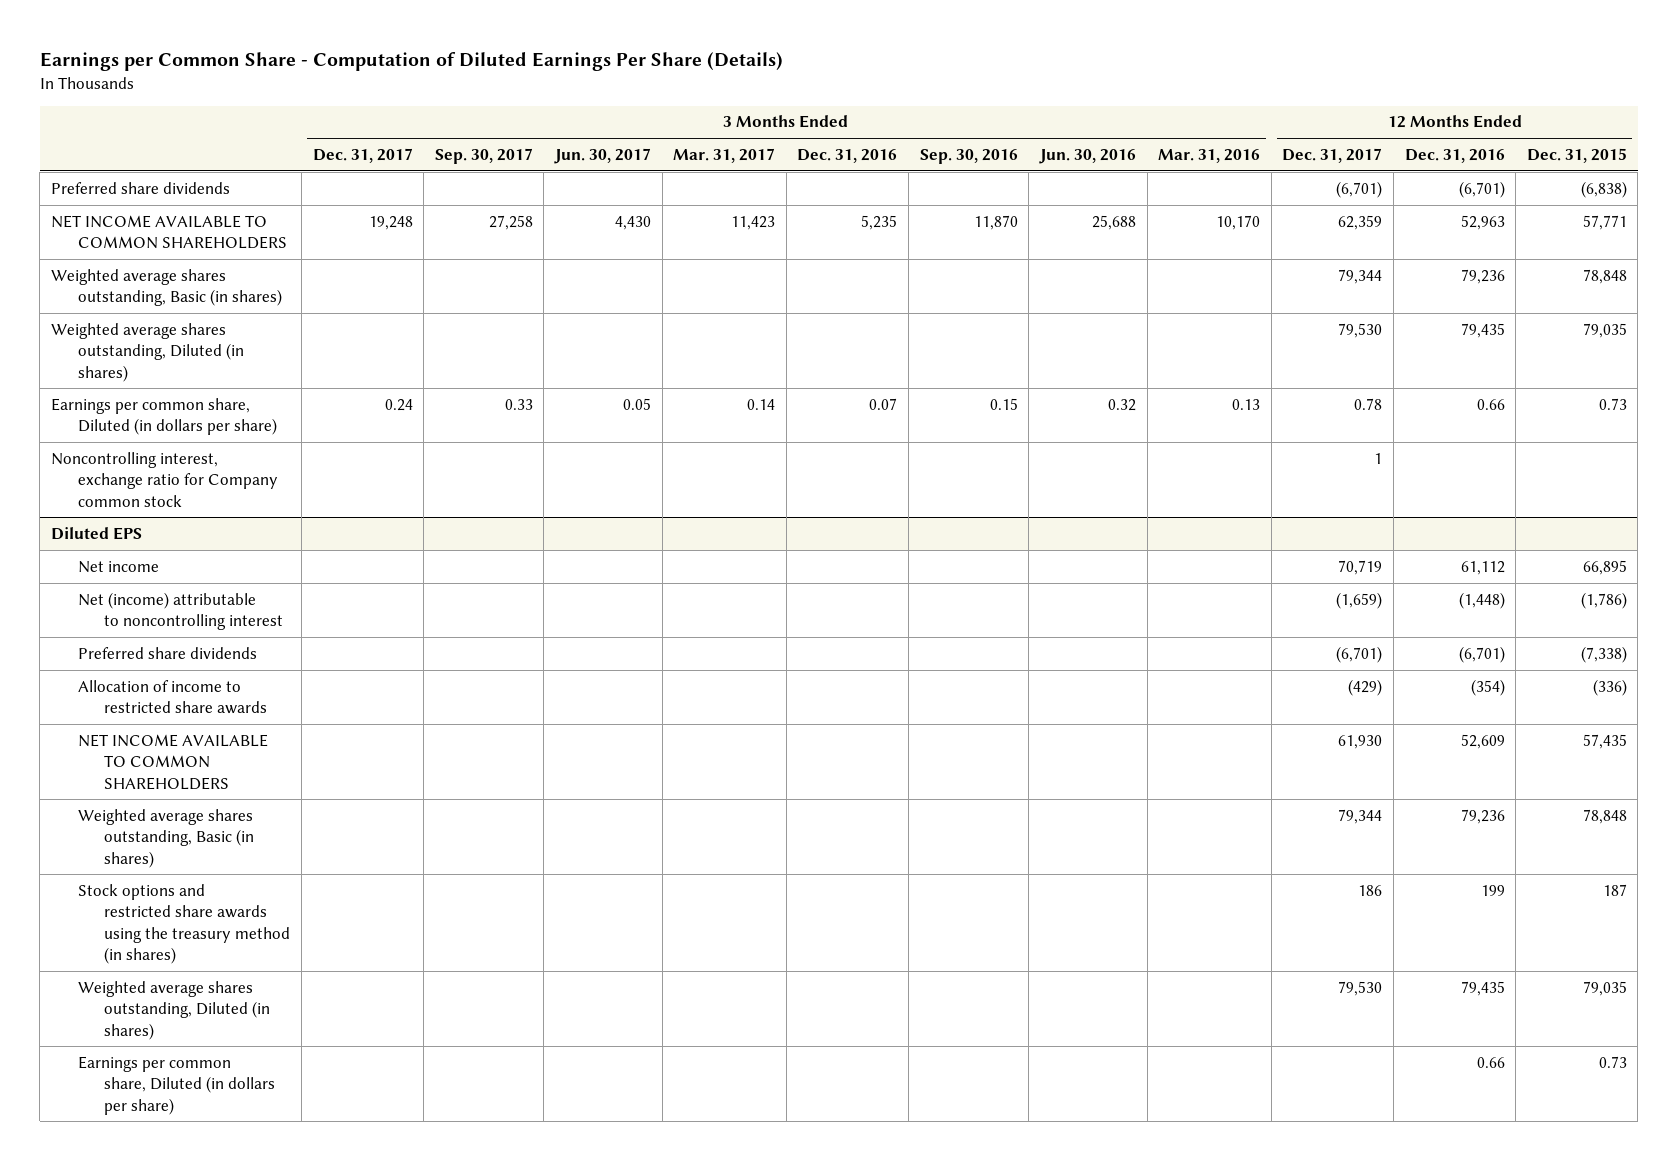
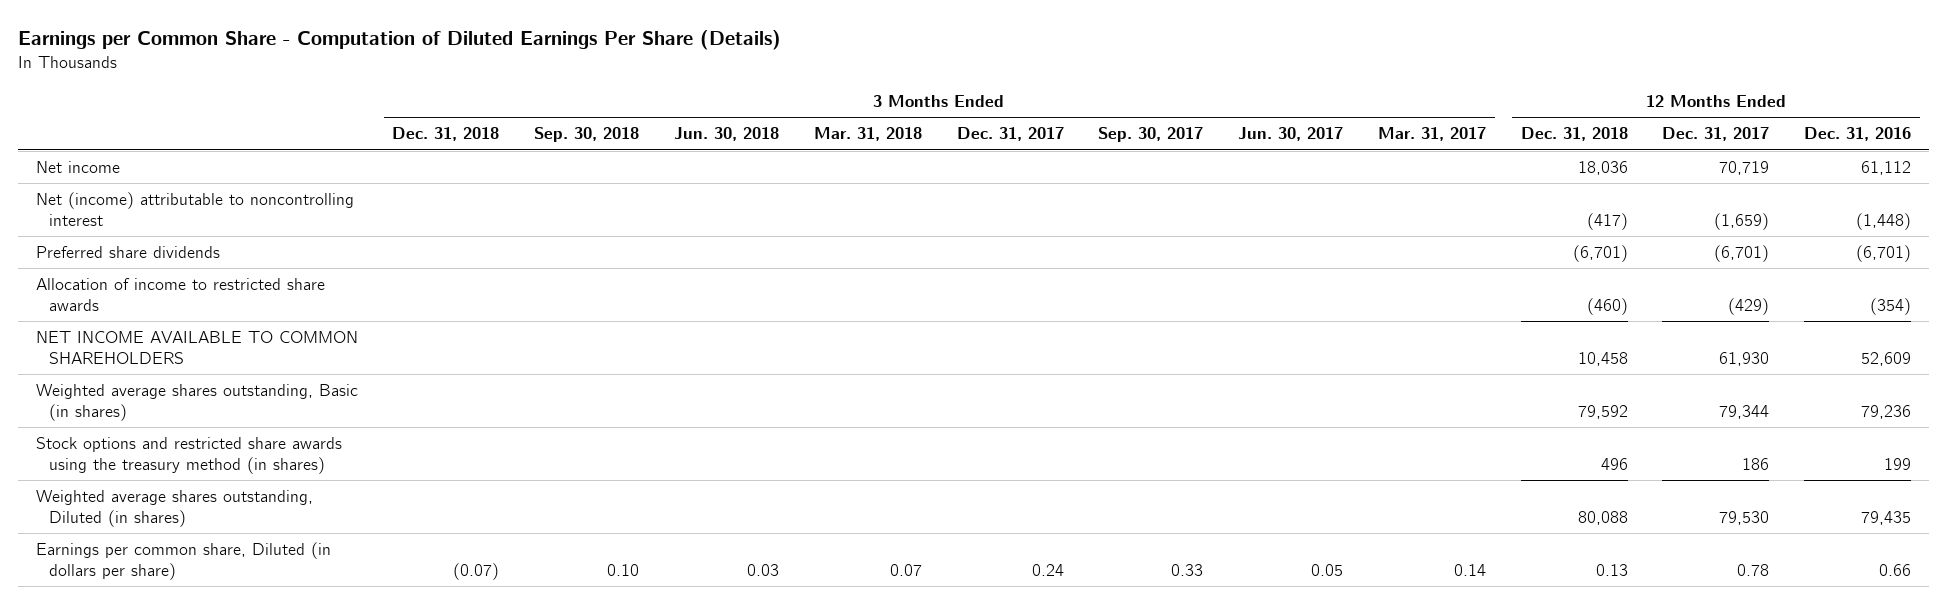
[797,148,898,163] Dec. 31, 2016 -> none
[919,148,1018,164] Sep. 30, 2016 -> none
[1038,148,1136,164] Jun. 30, 2016 -> none
[1158,148,1261,163] Mar. 31, 2016 -> none
[1526,147,1627,163] Dec. 31, 2015 -> none
none -> [392,127,500,142] Dec. 31, 2018
none -> [534,127,640,143] Sep. 30, 2018
none -> [673,127,779,142] Jun. 30, 2018
none -> [813,127,922,142] Mar. 31, 2018
none -> [1520,127,1628,142] Dec. 31, 2018
[50,181,230,194] Preferred share dividends -> none
[50,214,287,250] NET INCOME AVAILABLE TO COMMON SHAREHOLDERS -> none
[50,268,282,307] Weighted average shares outstanding, Basic (in shares) -> none
[50,322,244,382] Weighted average shares outstanding, Diluted (in shares) -> none
[50,451,278,507] Noncontrolling interest, exchange ratio for Company common stock -> none
[50,526,142,540] Diluted EPS -> none
[77,1055,276,1115] Earnings per common share, Diluted (in dollars per share) -> none
[50,397,277,436] Earnings per common share, Diluted (in dollars per share) -> [35,542,331,580] Earnings per common share, Diluted (in dollars per share)

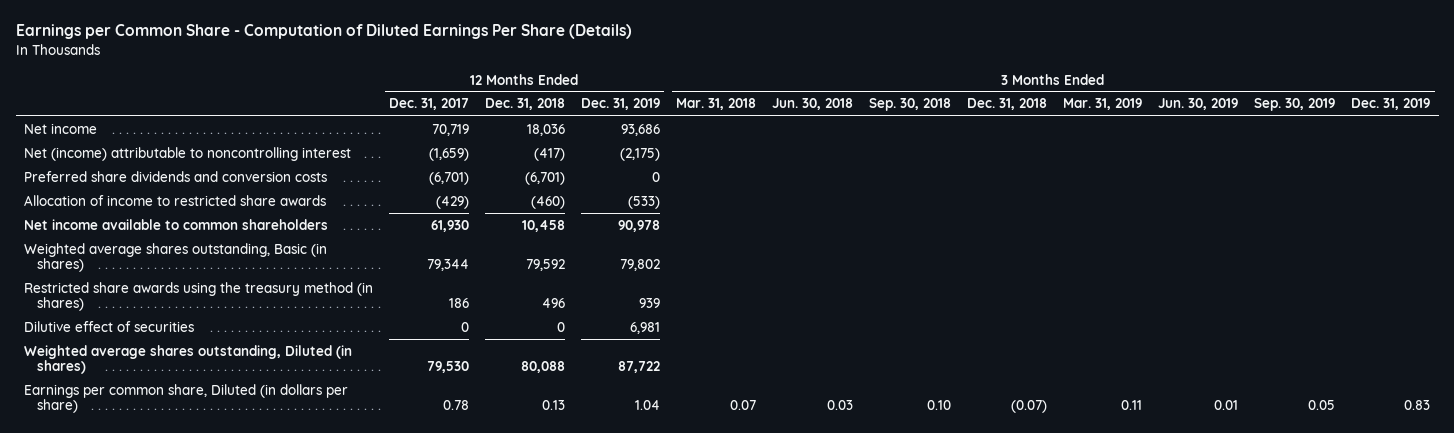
[956,127,1064,142] Dec. 31, 2017 -> none
[1098,127,1204,143] Sep. 30, 2017 -> none
[1238,127,1344,142] Jun. 30, 2017 -> none
[1377,127,1486,142] Mar. 31, 2017 -> none
[1804,127,1912,142] Dec. 31, 2016 -> none
none -> [580,98,660,111] Dec. 31, 2019
none -> [1063,98,1143,111] Mar. 31, 2019
none -> [1158,98,1239,111] Jun. 30, 2019
none -> [1254,98,1336,112] Sep. 30, 2019
none -> [1351,98,1431,111] Dec. 31, 2019
[35,246,220,259] Preferred share dividends -> [23,170,327,182] Preferred share dividends and conversion costs
[35,331,358,364] NET INCOME AVAILABLE TO COMMON SHAREHOLDERS -> [23,218,328,230] Net income available to common shareholders
[35,437,342,474] Stock options and restricted share awards using the treasury method (in shares) -> [23,281,373,312] Restricted share awards using the treasury method (in shares)
none -> [23,320,194,332] Dilutive effect of securities

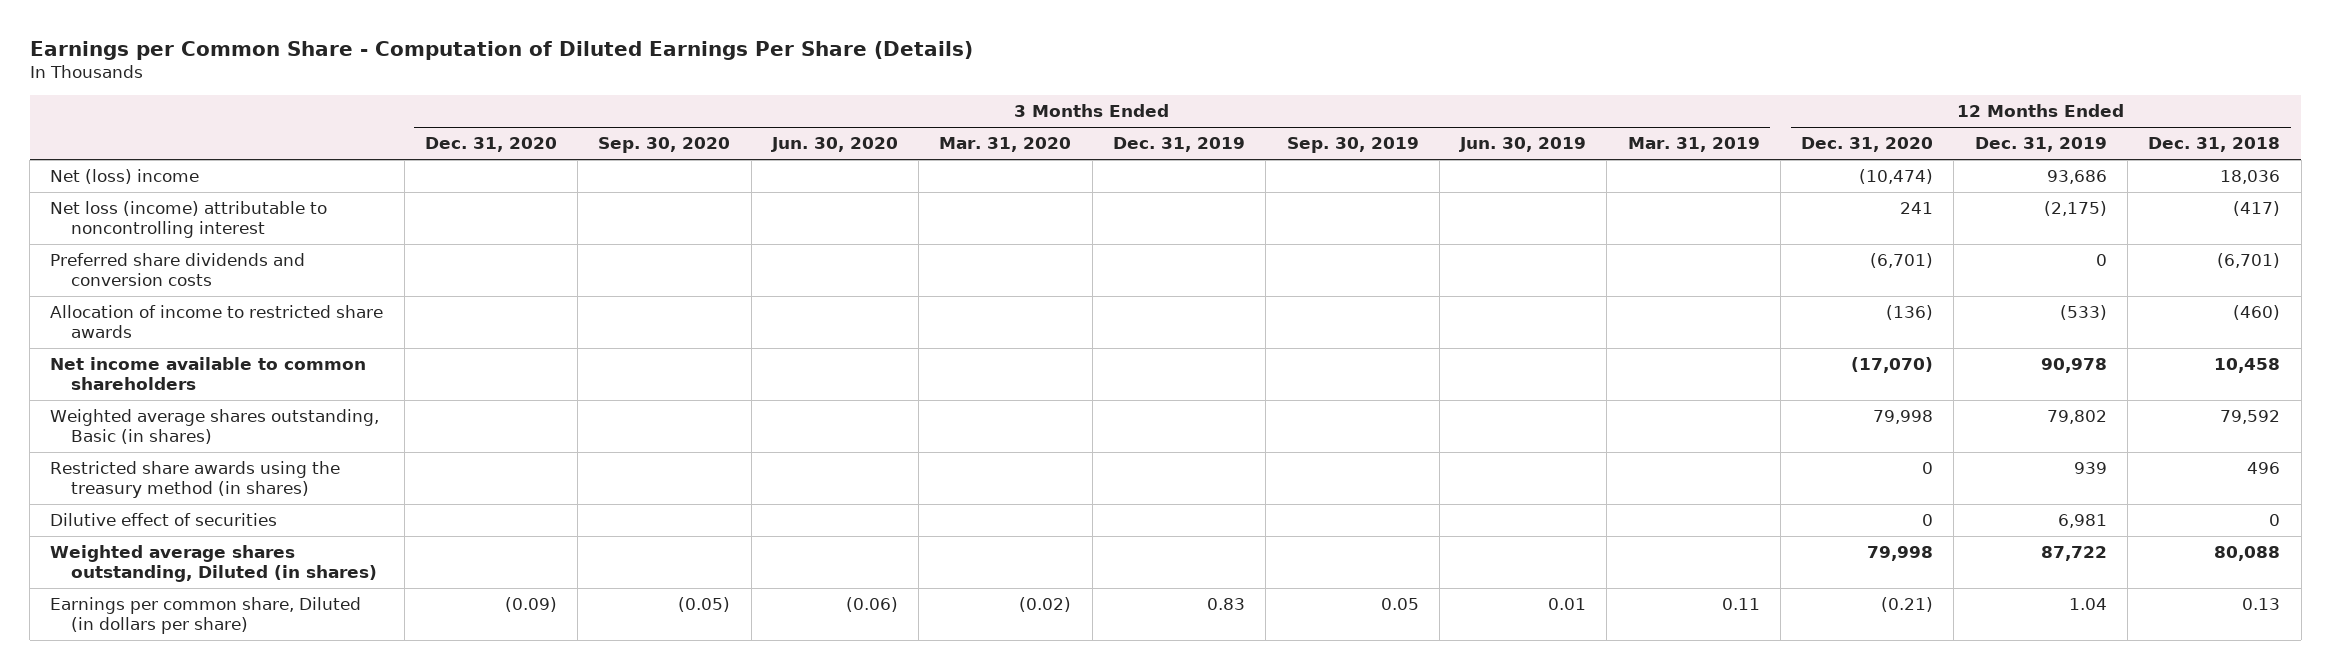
[388,98,469,111] Dec. 31, 2017 -> none
[676,98,757,111] Mar. 31, 2018 -> none
[772,98,854,111] Jun. 30, 2018 -> none
[869,98,952,112] Sep. 30, 2018 -> none
[967,98,1048,111] Dec. 31, 2018 -> none
none -> [424,137,557,153] Dec. 31, 2020
none -> [598,137,731,154] Sep. 30, 2020
none -> [770,137,898,153] Jun. 30, 2020
none -> [939,137,1072,153] Mar. 31, 2020
none -> [1801,137,1934,153] Dec. 31, 2020
[23,122,97,134] Net income -> [50,169,200,185] Net (loss) income
[23,146,351,161] Net (income) attributable to noncontrolling interest -> [50,201,328,239] Net loss (income) attributable to noncontrolling interest

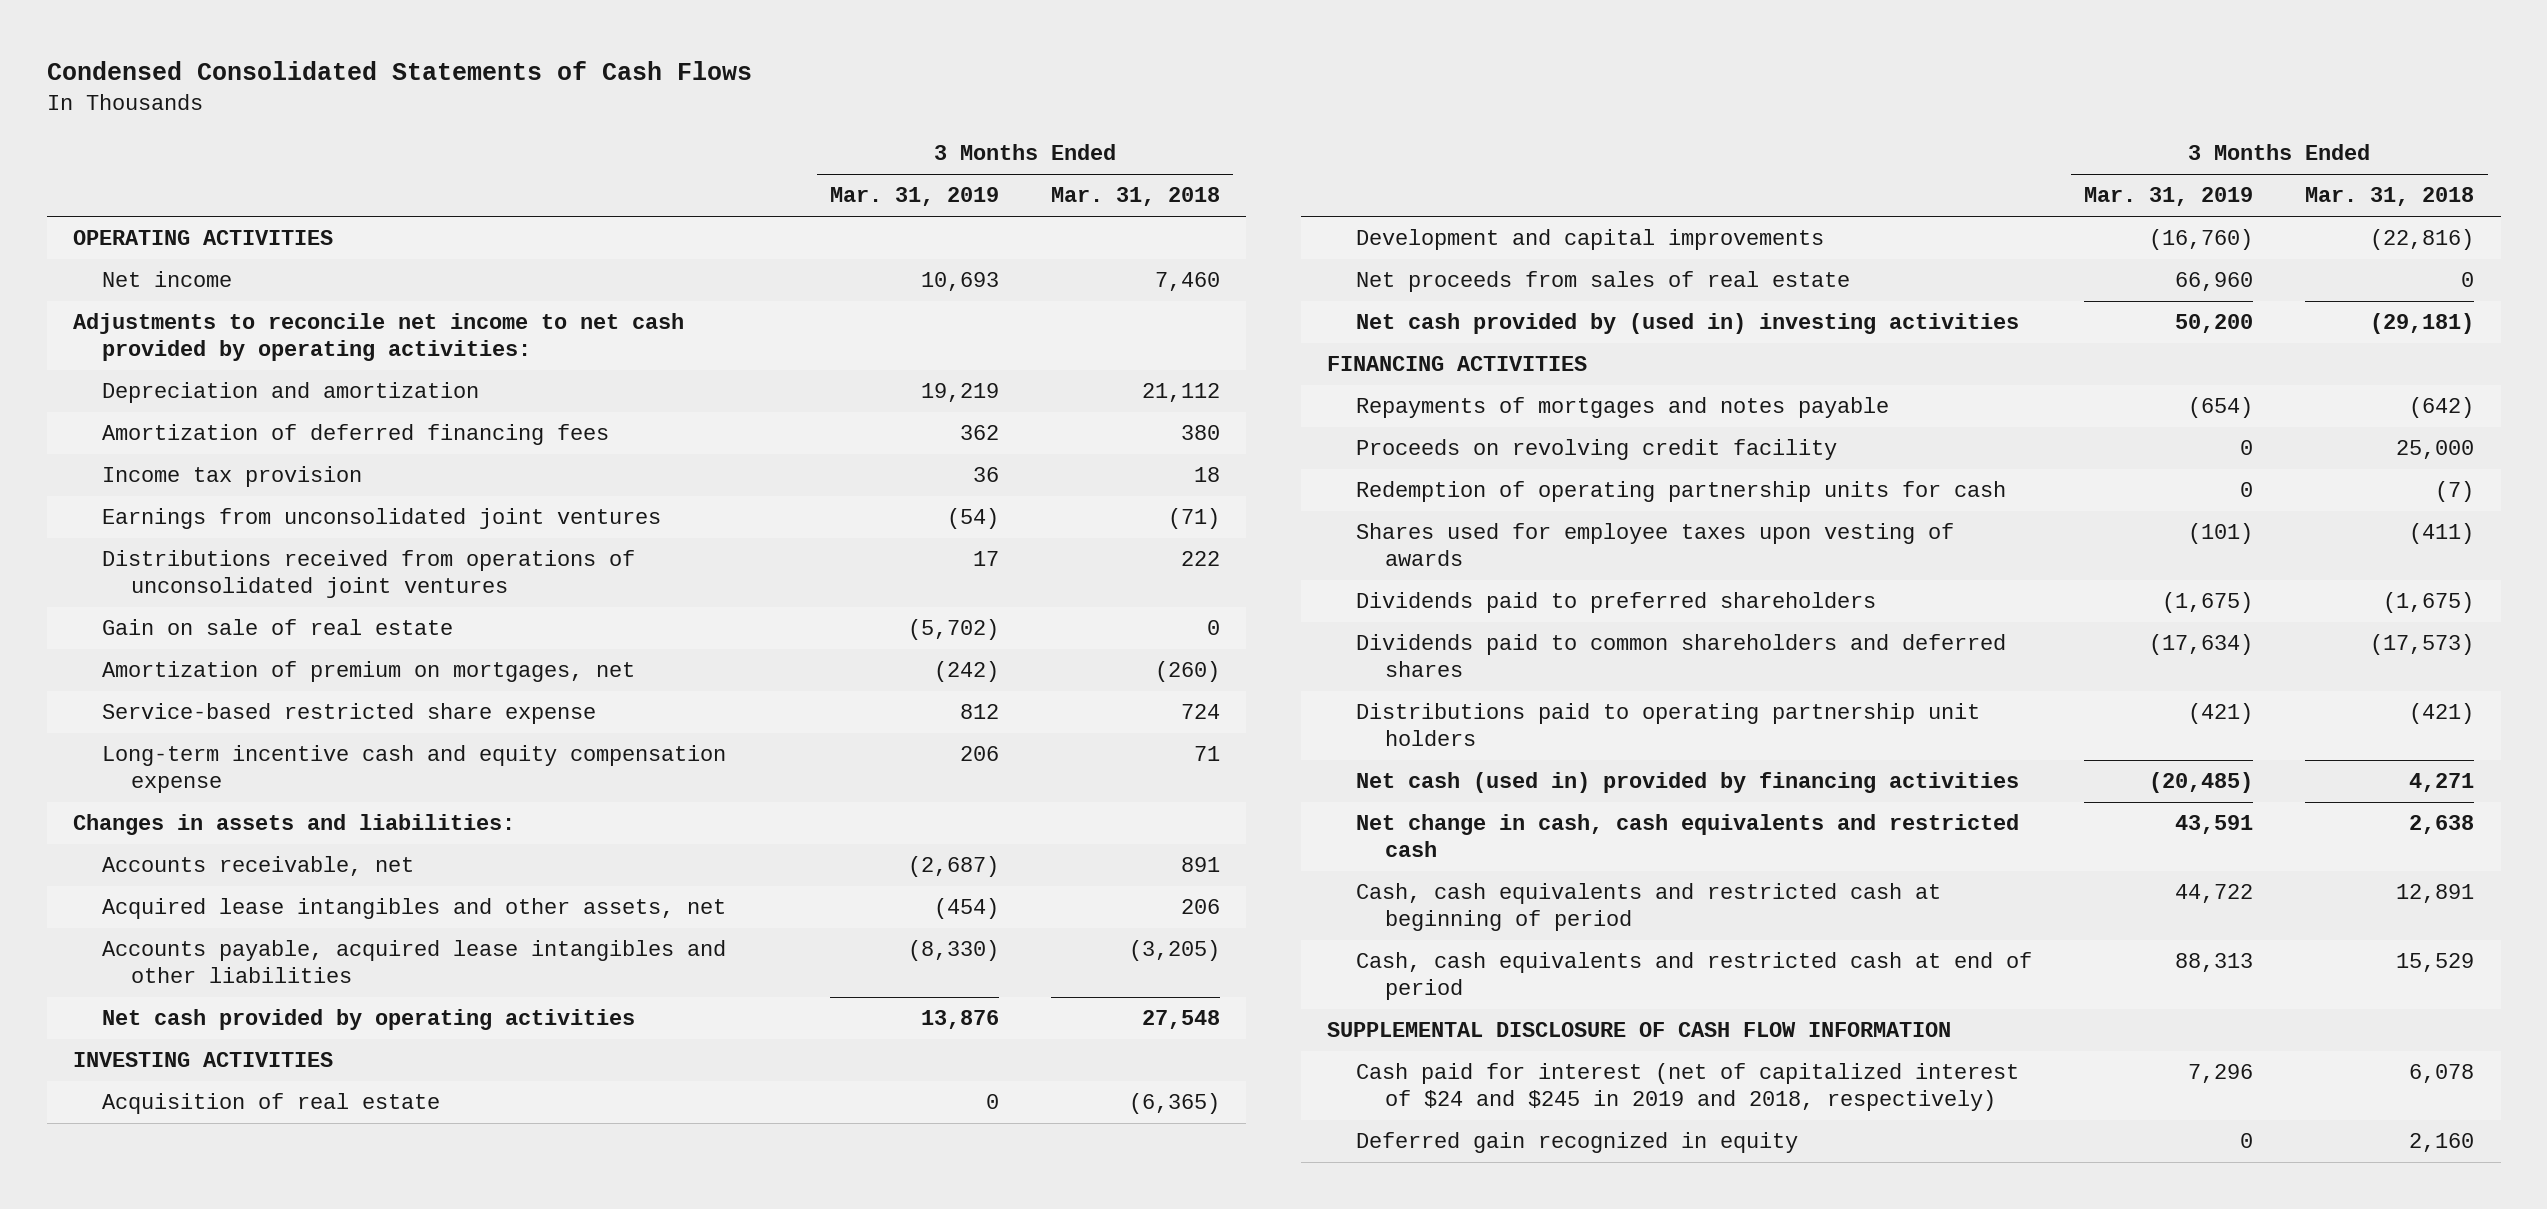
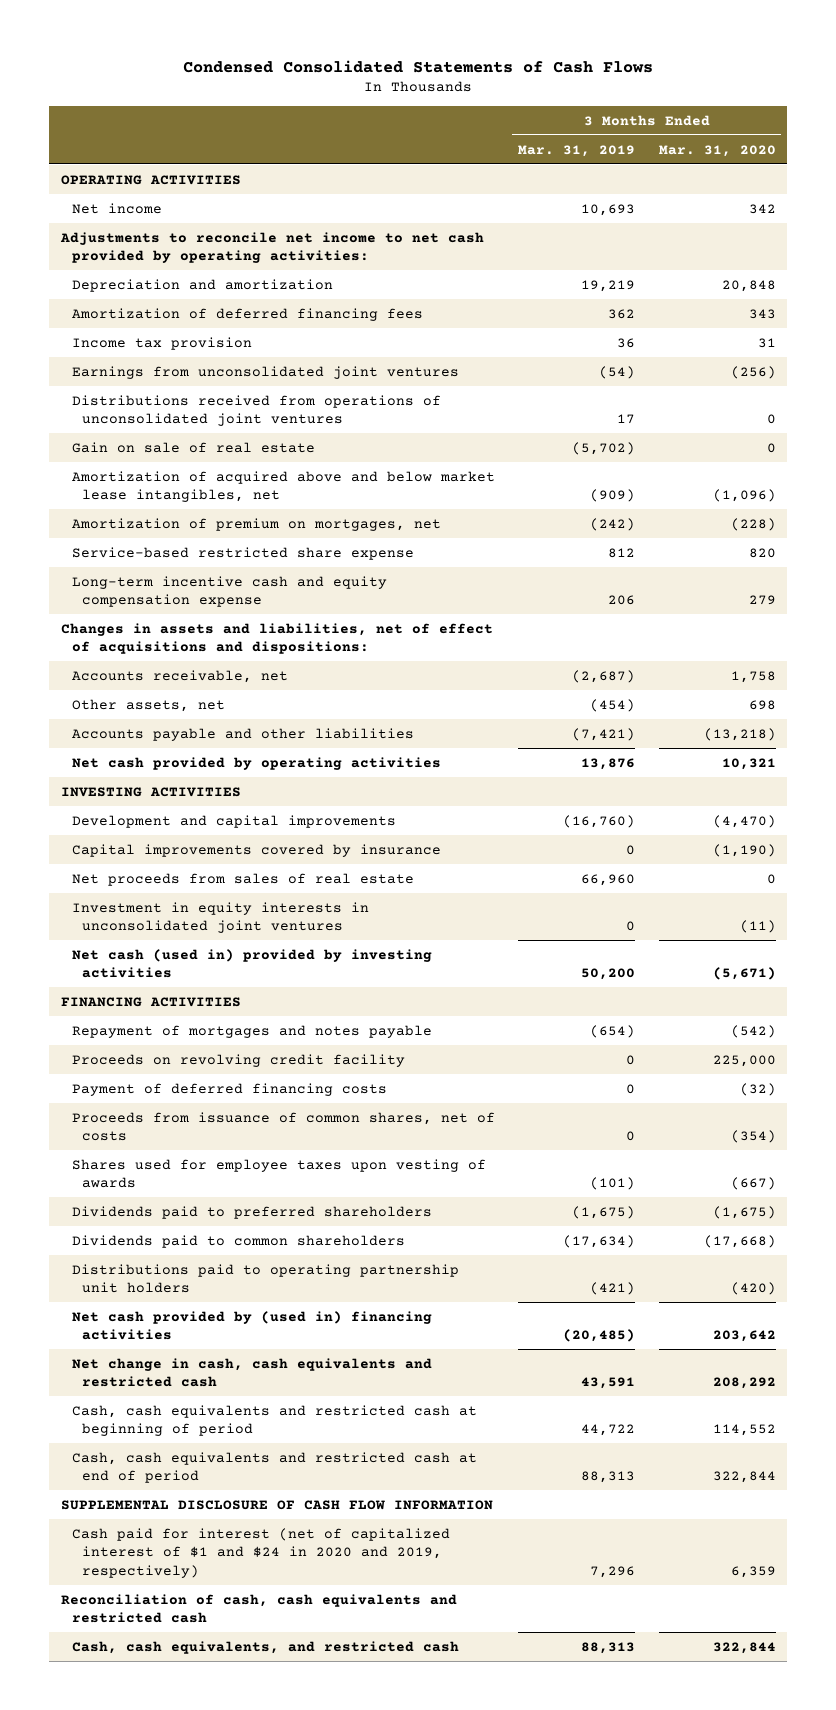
[1051,187,1221,207] Mar. 31, 2018 -> none
none -> [658,144,776,157] Mar. 31, 2020
none -> [71,470,495,503] Amortization of acquired above and below market lease intangibles, net
[72,814,515,836] Changes in assets and liabilities: -> [60,622,493,655] Changes in assets and liabilities, net of effect of acquisitions and dispositions:
[101,898,726,920] Acquired lease intangibles and other assets, net -> [71,698,225,712] Other assets, net
[101,940,726,984] Accounts payable, acquired lease intangibles and other liabilities -> [71,727,414,741] Accounts payable and other liabilities
[908,940,1000,962] (8,330) -> [572,727,636,741] (7,421)
[101,1093,440,1115] Acquisition of real estate -> none
none -> [71,843,441,857] Capital improvements covered by insurance
none -> [71,901,369,934] Investment in equity interests in unconsolidated joint ventures
[1356,313,2020,335] Net cash provided by (used in) investing activities -> [71,948,432,979] Net cash (used in) provided by investing activities
[1356,397,1890,419] Repayments of mortgages and notes payable -> [71,1024,432,1038] Repayment of mortgages and notes payable
[1356,481,2007,503] Redemption of operating partnership units for cash -> none
none -> [71,1082,387,1096] Payment of deferred financing costs
none -> [71,1111,495,1142] Proceeds from issuance of common shares, net of costs
[1356,634,2007,678] Dividends paid to common shareholders and deferred shares -> [71,1234,405,1248] Dividends paid to common shareholders
[1356,772,2020,794] Net cash (used in) provided by financing activities -> [71,1310,432,1341] Net cash provided by (used in) financing activities
[1356,1132,1799,1154] Deferred gain recognized in equity -> none
[1356,1063,2020,1112] Cash paid for interest (net of capitalized interest of $24 and $245 in 2019 and 2018, respectively) -> [71,1527,450,1578] Cash paid for interest (net of capitalized interest of $1 and $24 in 2020 and 2019, respectively)
none -> [60,1593,457,1624] Reconciliation of cash, cash equivalents and restricted cash
none -> [71,1640,459,1654] Cash, cash equivalents, and restricted cash

